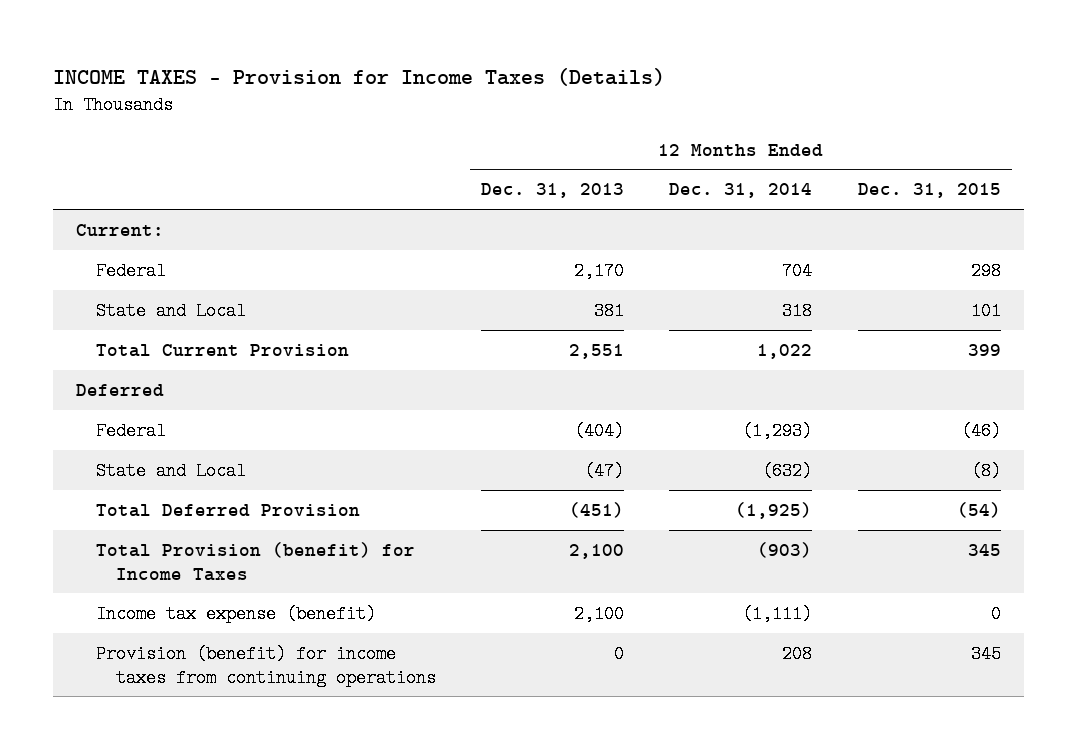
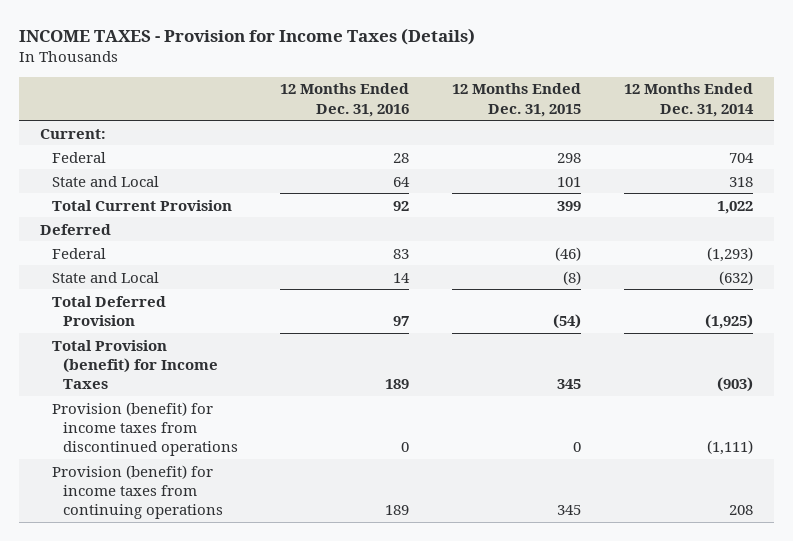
[481,183,625,199] Dec. 31, 2013 -> none
none -> [280,83,410,117] 12 Months Ended Dec. 31, 2016
[95,604,376,623] Income tax expense (benefit) -> [51,401,238,456] Provision (benefit) for income taxes from discontinued operations

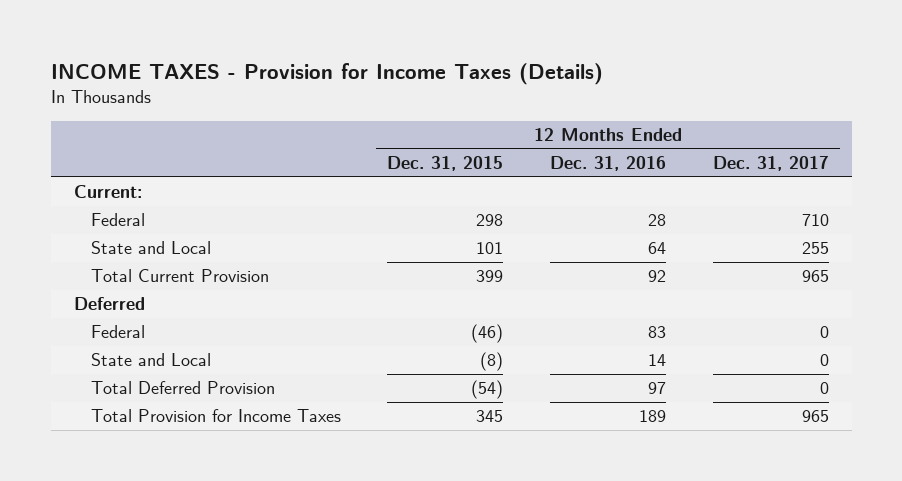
[623,83,754,117] 12 Months Ended Dec. 31, 2014 -> none
none -> [712,156,829,172] Dec. 31, 2017
[51,401,238,456] Provision (benefit) for income taxes from discontinued operations -> none
[51,464,223,519] Provision (benefit) for income taxes from continuing operations -> none
[51,339,218,389] Total Provision (benefit) for Income Taxes -> [90,409,341,423] Total Provision for Income Taxes

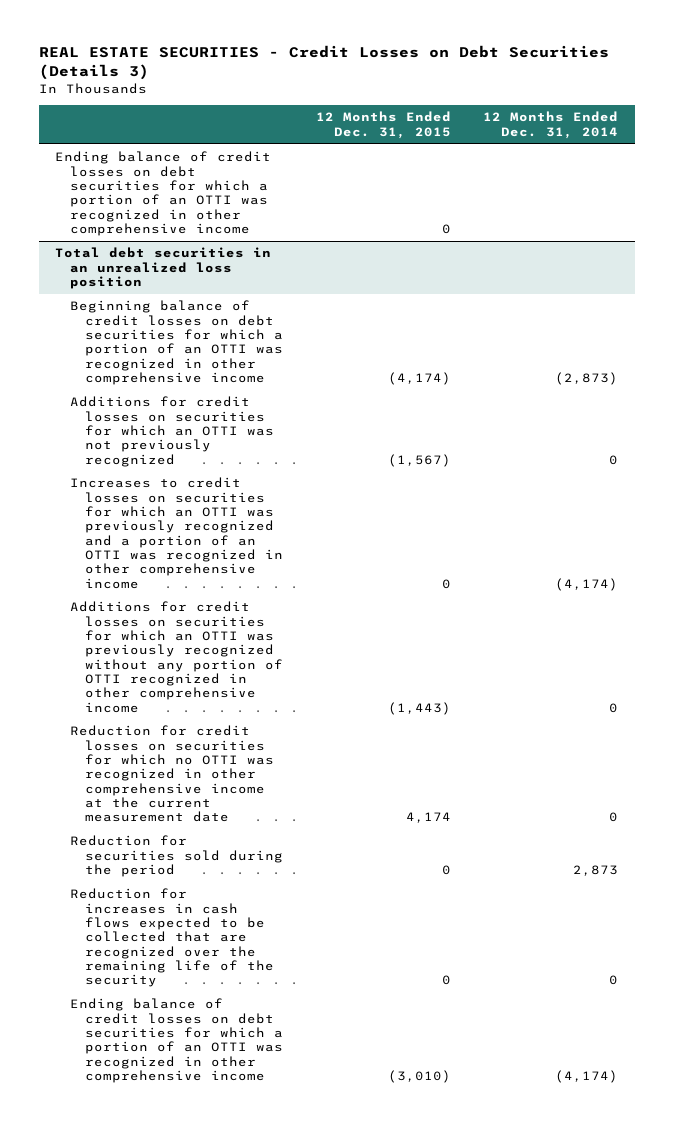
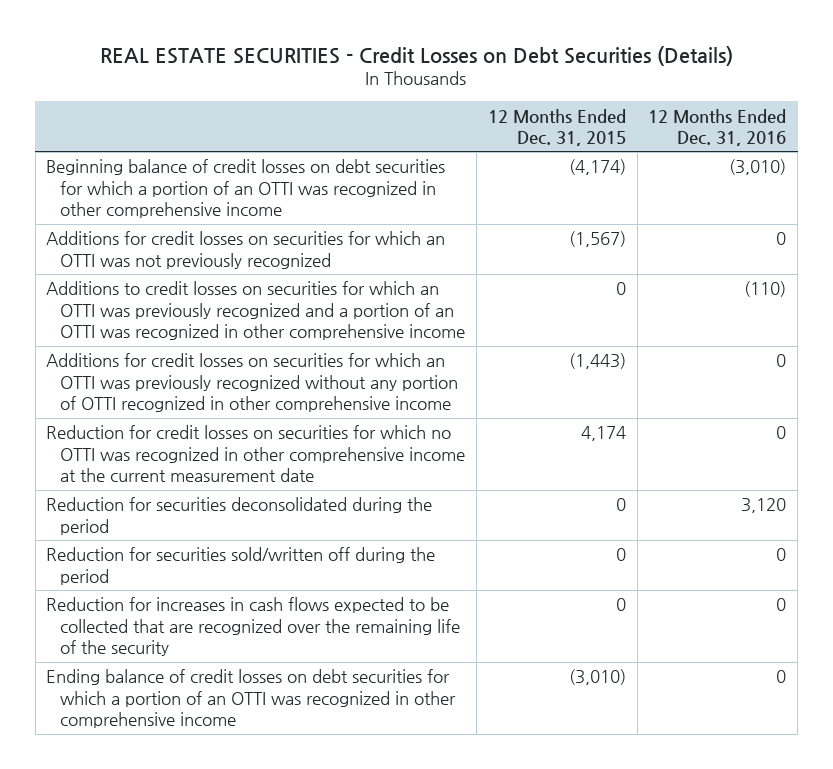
[38,45,609,81] REAL ESTATE SECURITIES - Credit Losses on Debt Securities (Details 3) -> [100,45,734,66] REAL ESTATE SECURITIES - Credit Losses on Debt Securities (Details)
[483,111,619,139] 12 Months Ended Dec. 31, 2014 -> none
none -> [648,108,787,147] 12 Months Ended Dec. 31, 2016
[54,151,271,236] Ending balance of credit losses on debt securities for which a portion of an OTTI was recognized in other comprehensive income -> none
[54,247,271,289] Total debt securities in an unrealized loss position -> none
[69,477,284,589] Increases to credit losses on securities for which an OTTI was previously recognized and a portion of an OTTI was recognized in other comprehensive income -> [46,281,466,341] Additions to credit losses on securities for which an OTTI was previously recognized and a portion of an OTTI was recognized in other comprehensive income
none -> [46,497,433,535] Reduction for securities deconsolidated during the period
[69,835,284,877] Reduction for securities sold during the period -> [46,547,436,585] Reduction for securities sold/written off during the period

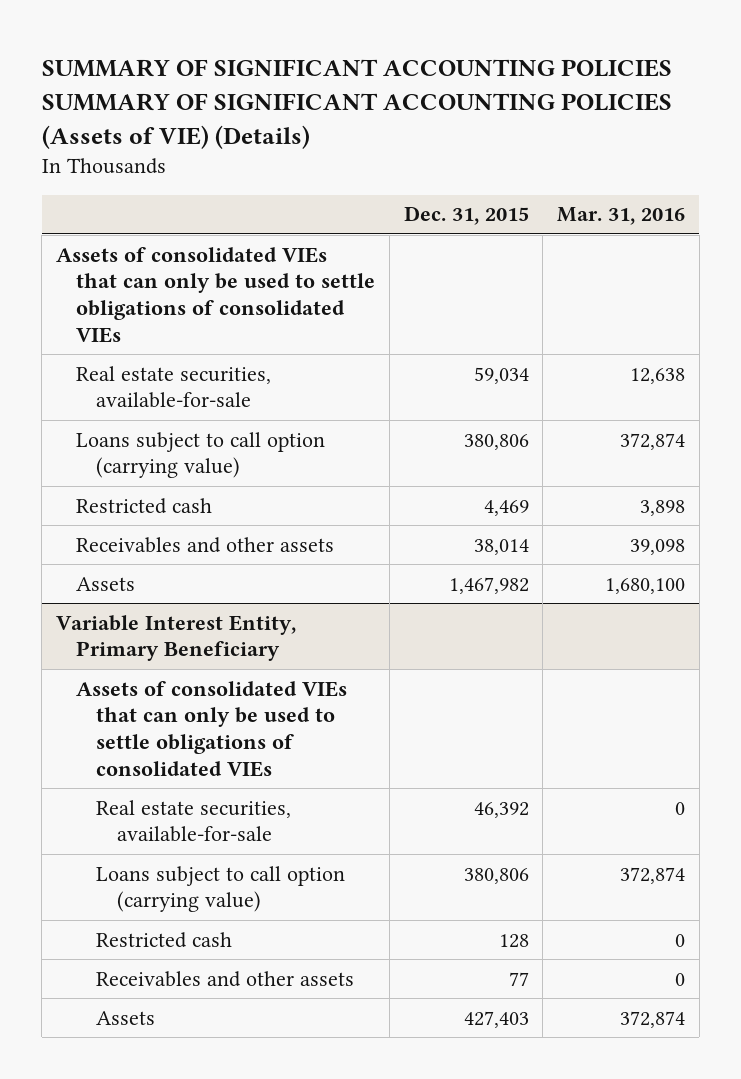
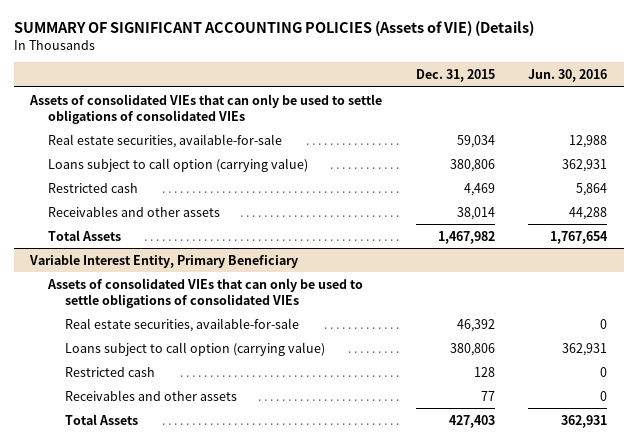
[41,58,672,149] SUMMARY OF SIGNIFICANT ACCOUNTING POLICIES SUMMARY OF SIGNIFICANT ACCOUNTING POLICIES (Assets of VIE) (Details) -> [13,21,534,37] SUMMARY OF SIGNIFICANT ACCOUNTING POLICIES (Assets of VIE) (Details)
[557,207,686,226] Mar. 31, 2016 -> none
none -> [528,68,608,82] Jun. 30, 2016
[76,576,136,591] Assets -> [47,229,121,241] Total Assets
[96,1010,156,1025] Assets -> [64,413,138,425] Total Assets

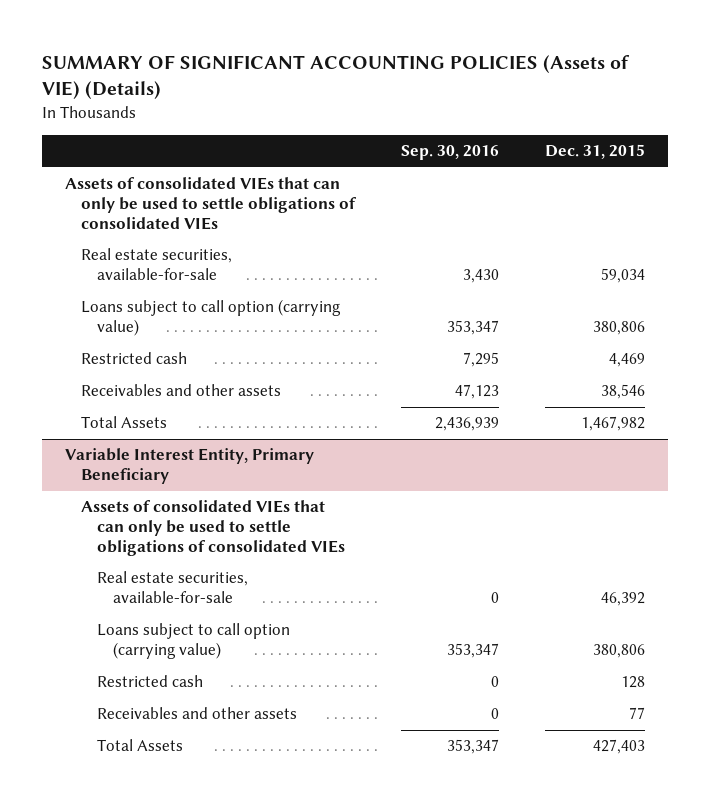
[528,68,608,82] Jun. 30, 2016 -> none
none -> [401,145,500,161] Sep. 30, 2016
[456,206,495,220] 38,014 -> [600,384,645,400] 38,546

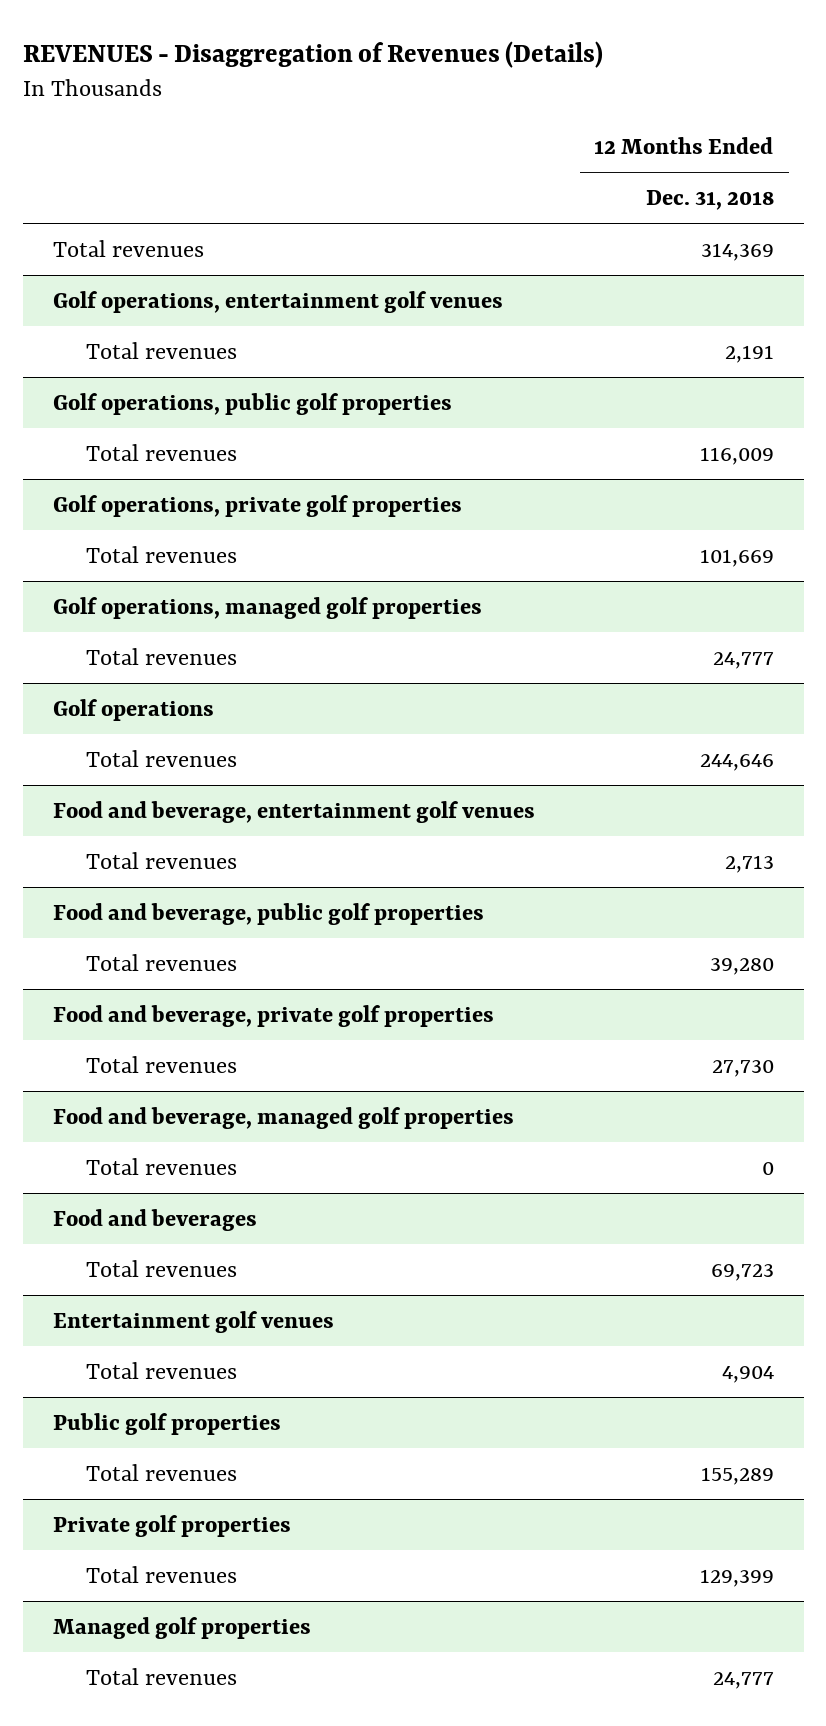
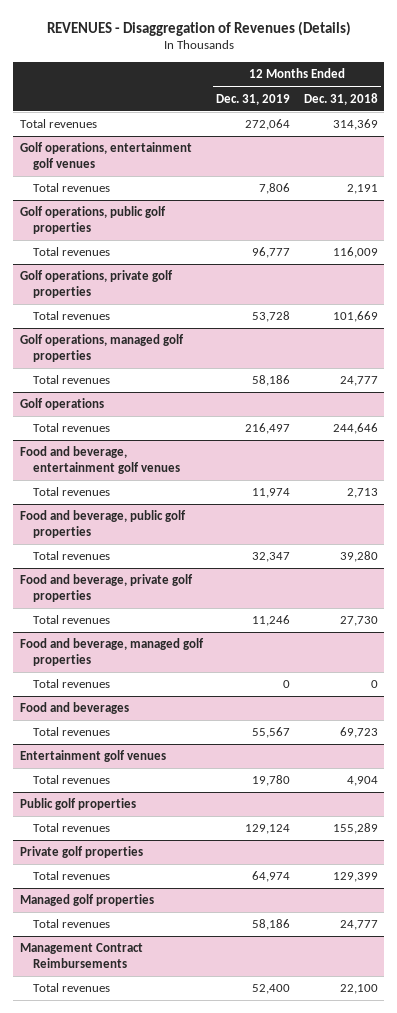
none -> [216,93,291,105] Dec. 31, 2019
none -> [19,943,143,969] Management Contract Reimbursements
none -> [33,983,111,993] Total revenues

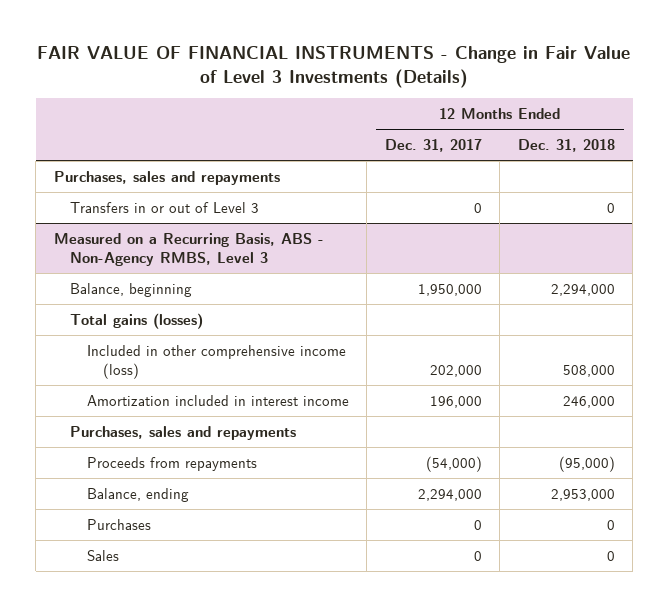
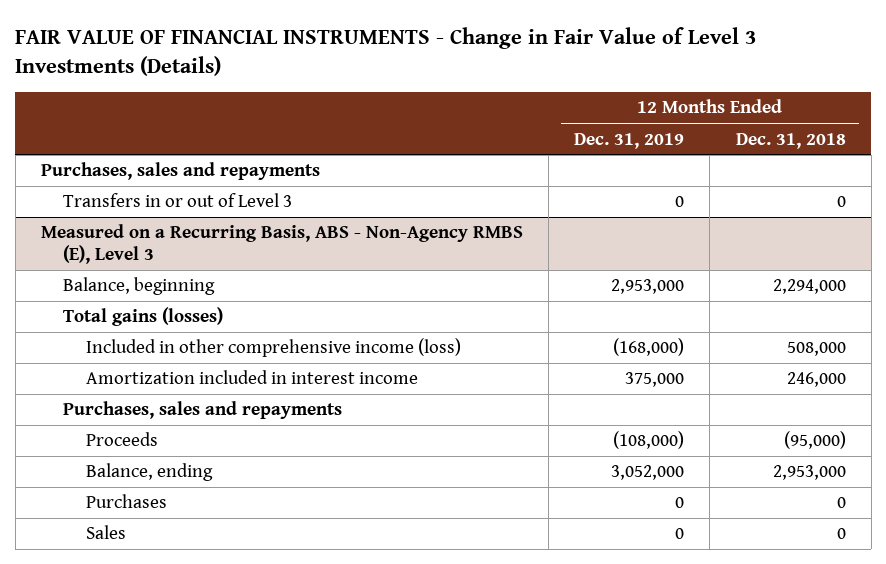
[384,138,482,152] Dec. 31, 2017 -> none
none -> [574,132,685,149] Dec. 31, 2019
[53,232,324,266] Measured on a Recurring Basis, ABS - Non-Agency RMBS, Level 3 -> [40,224,523,265] Measured on a Recurring Basis, ABS - Non-Agency RMBS (E), Level 3
[86,456,257,471] Proceeds from repayments -> [85,432,158,447] Proceeds

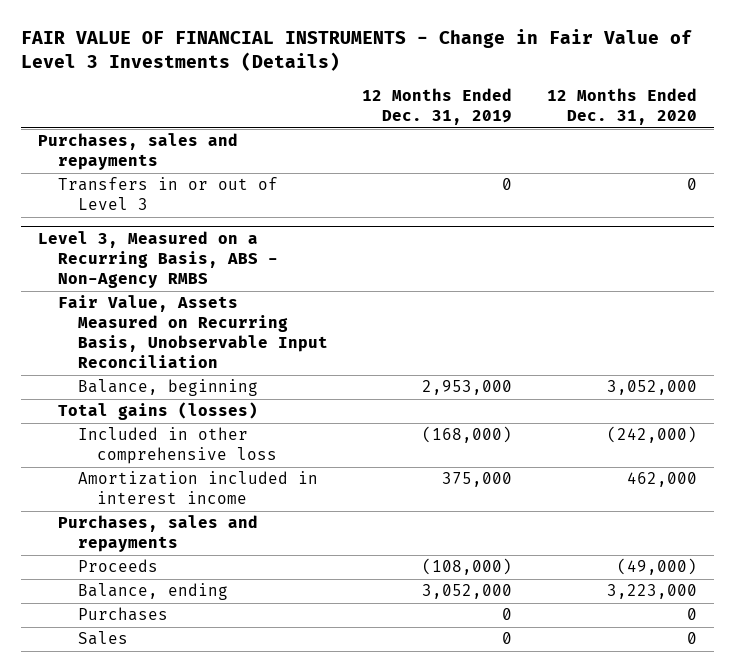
[735,132,846,149] Dec. 31, 2018 -> none
none -> [546,88,697,125] 12 Months Ended Dec. 31, 2020
[40,224,523,265] Measured on a Recurring Basis, ABS - Non-Agency RMBS (E), Level 3 -> [37,231,278,288] Level 3, Measured on a Recurring Basis, ABS - Non-Agency RMBS
none -> [57,295,328,368] Fair Value, Assets Measured on Recurring Basis, Unobservable Input Reconciliation
[85,338,461,358] Included in other comprehensive income (loss) -> [77,427,278,465] Included in other comprehensive loss

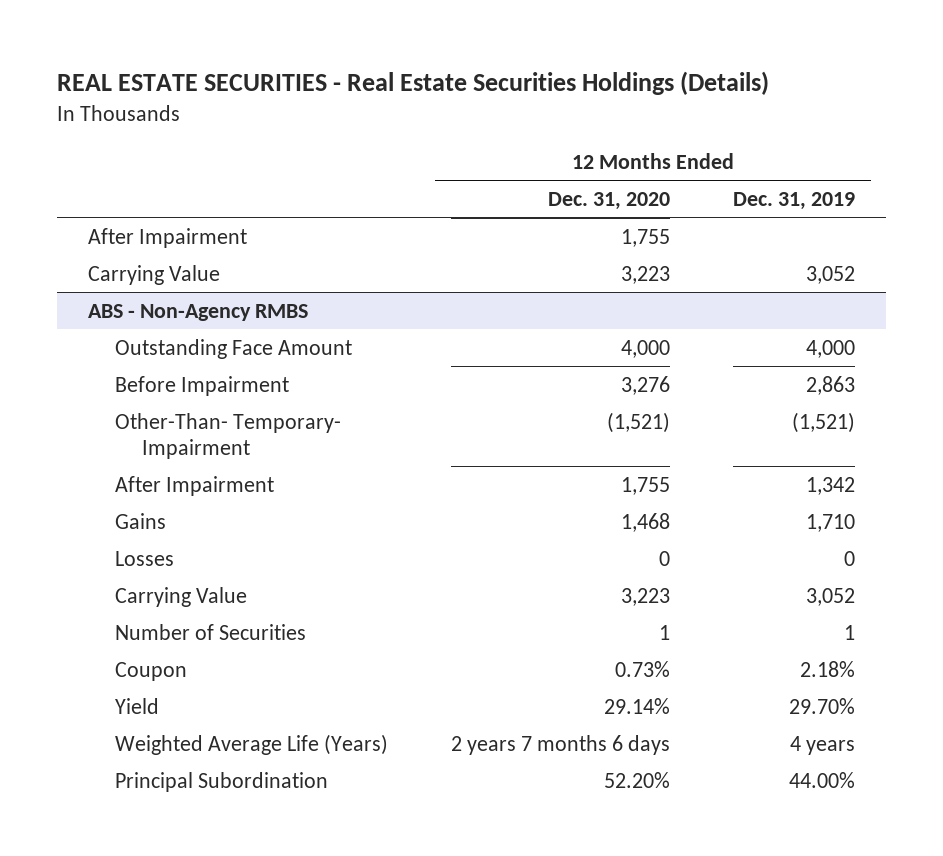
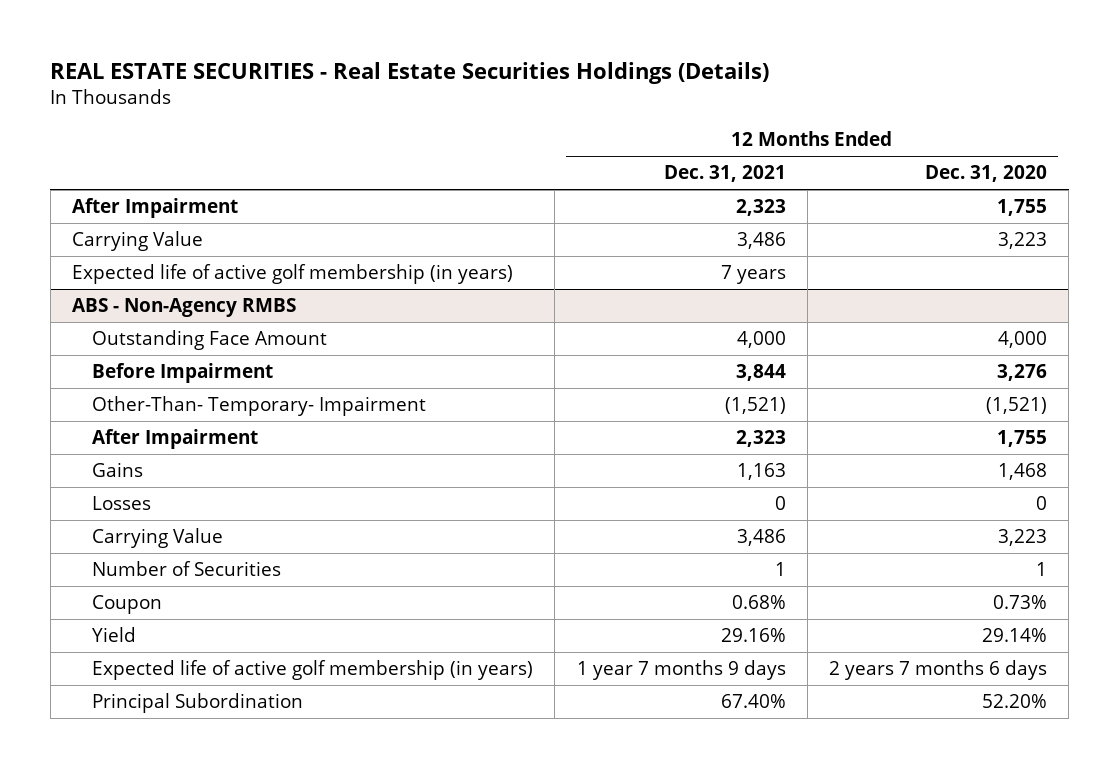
[732,192,855,211] Dec. 31, 2019 -> none
none -> [663,165,786,183] Dec. 31, 2021
none -> [71,264,513,285] Expected life of active golf membership (in years)
[115,733,389,755] Weighted Average Life (Years) -> [92,660,534,681] Expected life of active golf membership (in years)

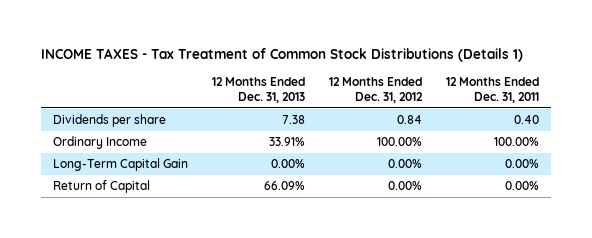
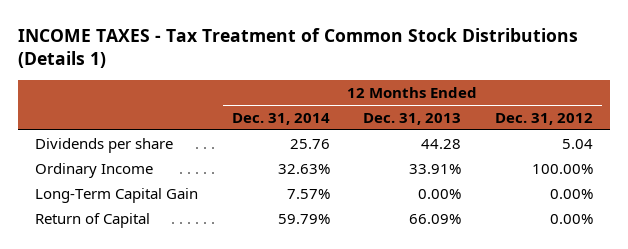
[446,76,540,104] 12 Months Ended Dec. 31, 2011 -> none
none -> [231,112,330,125] Dec. 31, 2014
[281,115,305,125] 7.38 -> [421,138,462,149] 44.28
[396,115,422,125] 0.84 -> [562,138,594,149] 5.04

